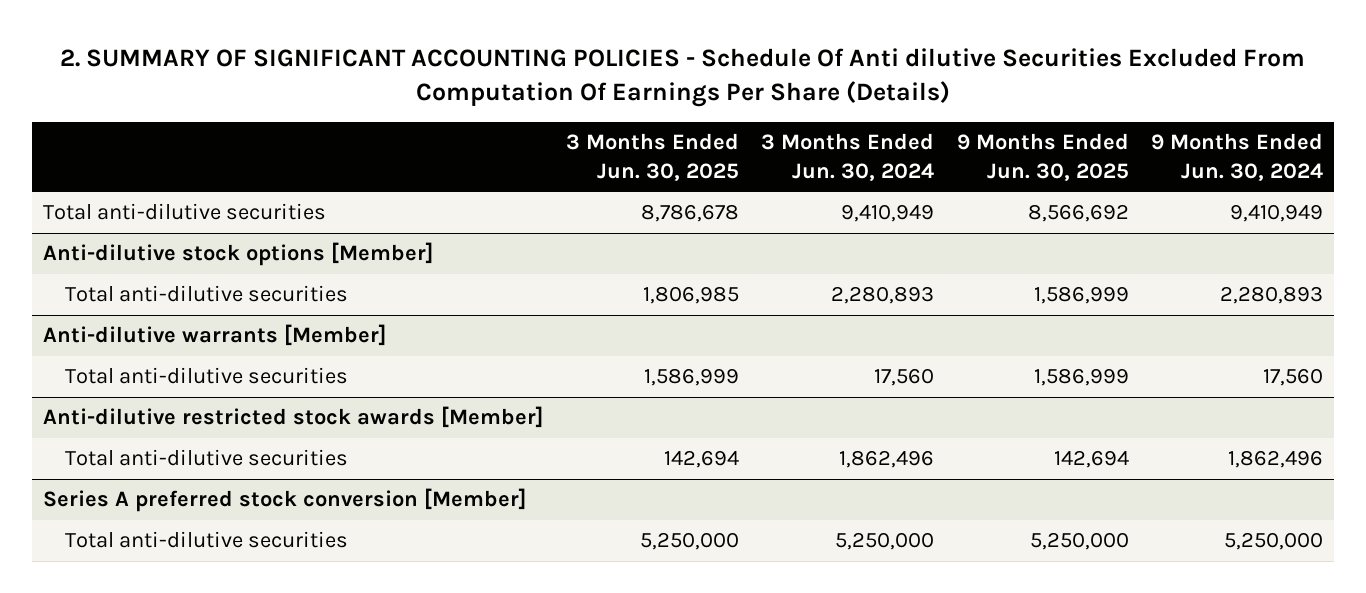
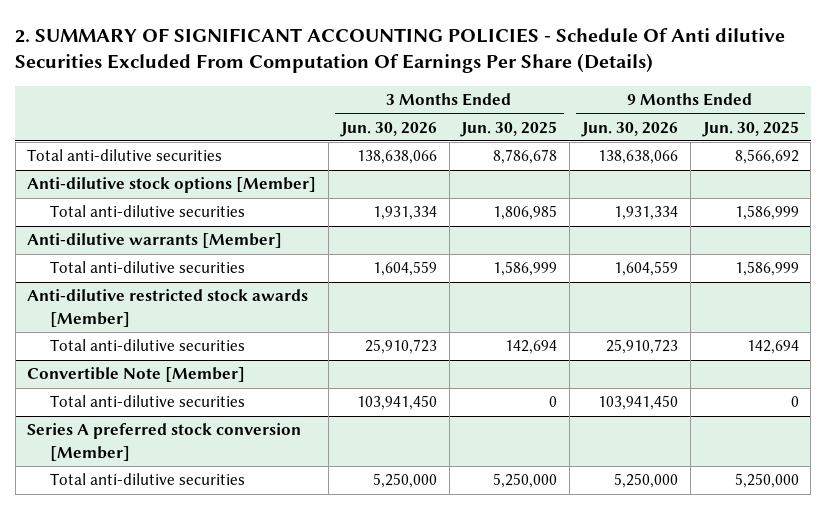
[761,133,935,181] 3 Months Ended Jun. 30, 2024 -> none
[1150,133,1323,181] 9 Months Ended Jun. 30, 2024 -> none
none -> [339,121,437,137] Jun. 30, 2026
none -> [580,121,678,137] Jun. 30, 2026
none -> [27,367,246,383] Convertible Note [Member]
none -> [49,395,245,408] Total anti-dilutive securities

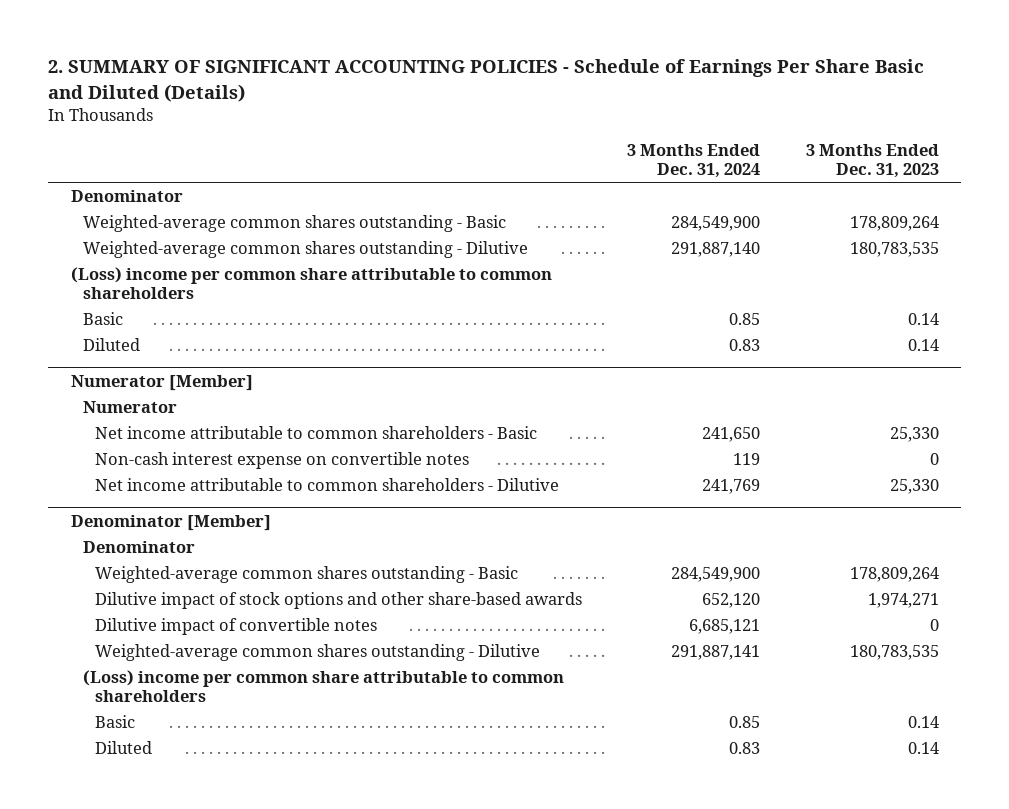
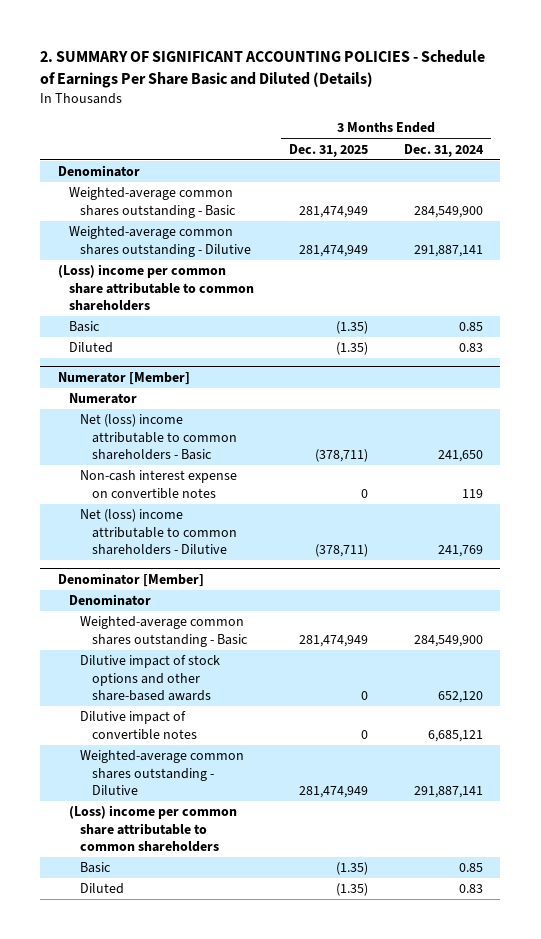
[805,143,939,179] 3 Months Ended Dec. 31, 2023 -> none
none -> [289,143,369,157] Dec. 31, 2025
[671,241,761,257] 291,887,140 -> [413,244,483,257] 291,887,141
[94,425,537,439] Net income attributable to common shareholders - Basic -> [80,414,237,461] Net (loss) income attributable to common shareholders - Basic
[94,477,559,491] Net income attributable to common shareholders - Dilutive -> [80,509,237,556] Net (loss) income attributable to common shareholders - Dilutive

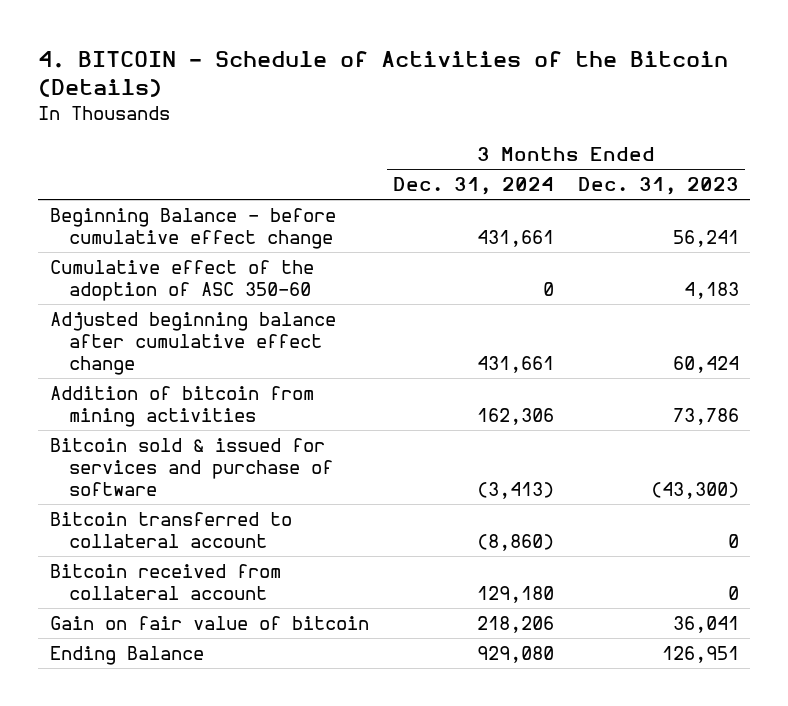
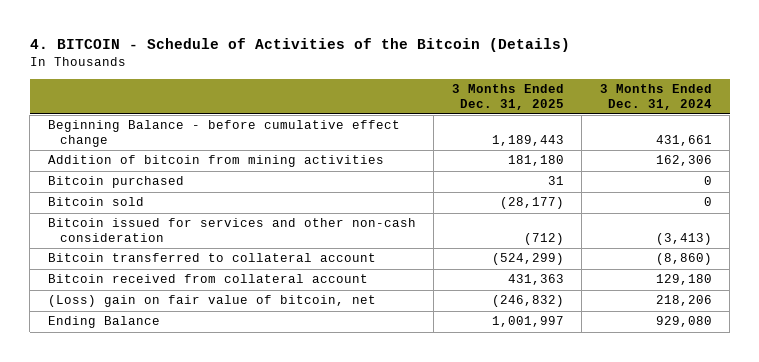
[577,177,739,196] Dec. 31, 2023 -> none
none -> [451,84,564,110] 3 Months Ended Dec. 31, 2025
[49,260,314,302] Cumulative effect of the adoption of ASC 350-60 -> none
[49,312,336,376] Adjusted beginning balance after cumulative effect change -> none
none -> [47,176,184,189] Bitcoin purchased
none -> [47,197,144,207] Bitcoin sold
[49,438,334,497] Bitcoin sold & issued for services and purchase of software -> [47,218,416,242] Bitcoin issued for services and other non-cash consideration
[49,616,369,631] Gain on fair value of bitcoin -> [47,295,376,308] (Loss) gain on fair value of bitcoin, net

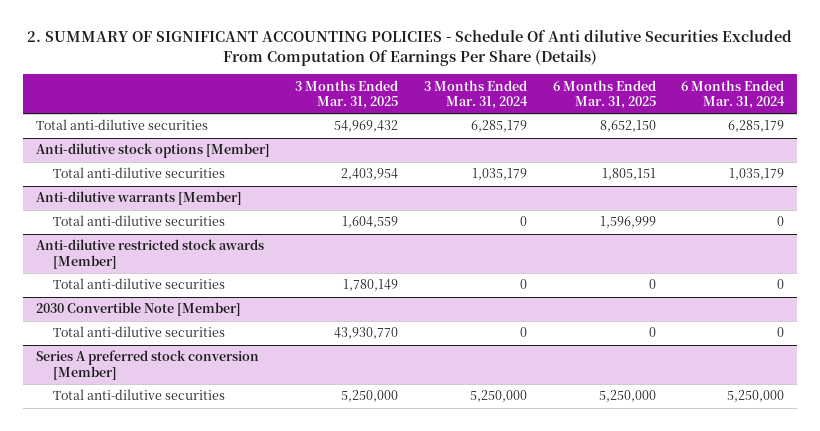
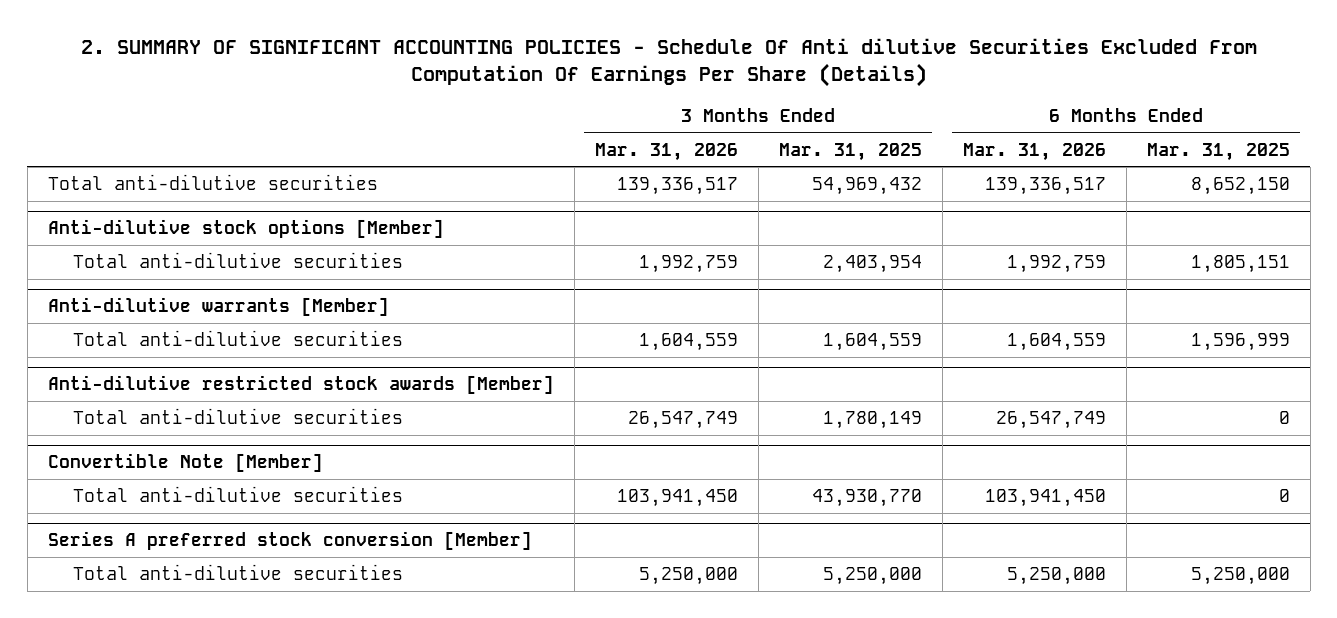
[424,79,529,109] 3 Months Ended Mar. 31, 2024 -> none
[681,79,786,109] 6 Months Ended Mar. 31, 2024 -> none
none -> [594,142,738,161] Mar. 31, 2026
none -> [962,142,1106,161] Mar. 31, 2026
[35,302,241,317] 2030 Convertible Note [Member] -> [47,453,323,473] Convertible Note [Member]

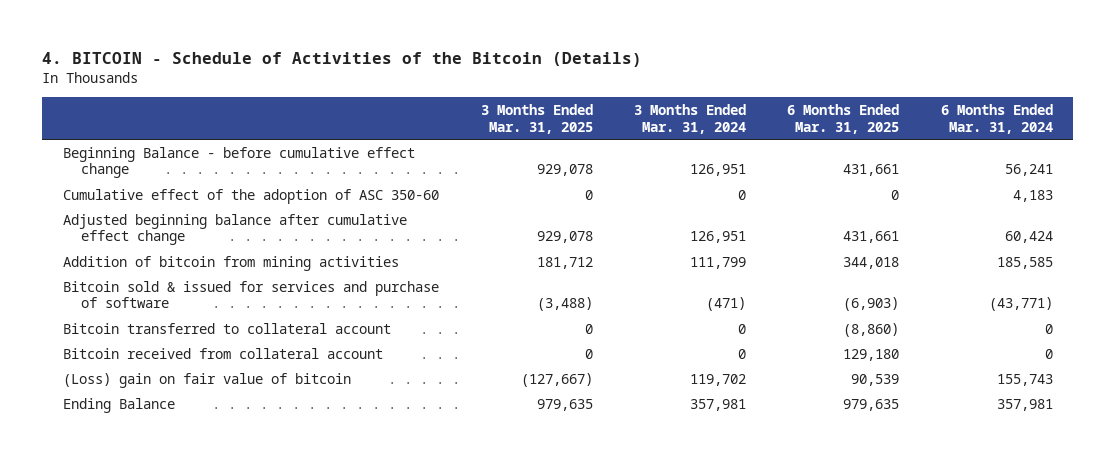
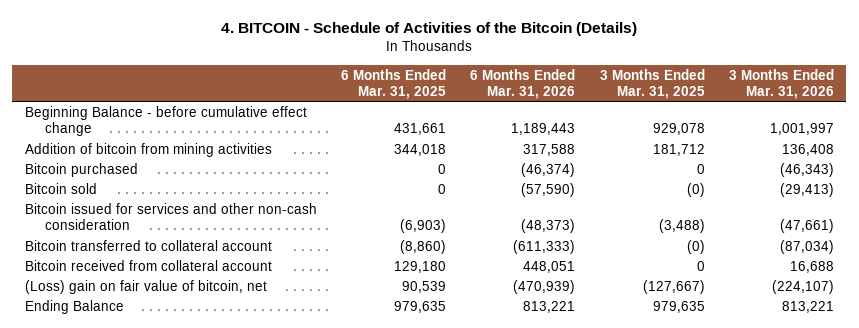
[633,103,746,134] 3 Months Ended Mar. 31, 2024 -> none
[940,103,1053,134] 6 Months Ended Mar. 31, 2024 -> none
none -> [470,68,576,99] 6 Months Ended Mar. 31, 2026
none -> [729,68,835,99] 3 Months Ended Mar. 31, 2026
[63,188,440,204] Cumulative effect of the adoption of ASC 350-60 -> none
[63,213,408,246] Adjusted beginning balance after cumulative effect change -> none
none -> [24,162,138,177] Bitcoin purchased
none -> [24,182,97,194] Bitcoin sold
[63,280,440,309] Bitcoin sold & issued for services and purchase of software -> [24,202,317,231] Bitcoin issued for services and other non-cash consideration
[584,323,593,334] 0 -> [686,239,705,254] (0)
[63,372,352,388] (Loss) gain on fair value of bitcoin -> [24,279,267,294] (Loss) gain on fair value of bitcoin, net

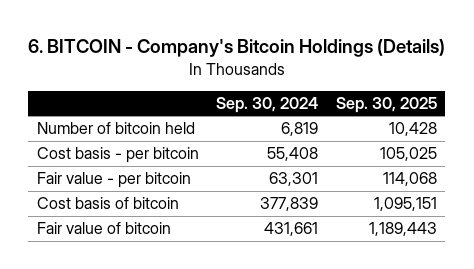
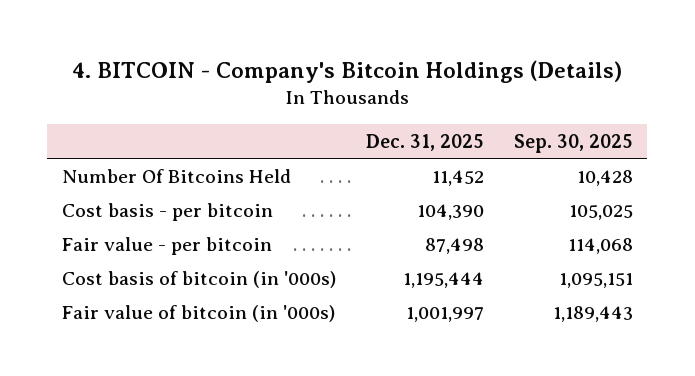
[27,39,445,58] 6. BITCOIN - Company's Bitcoin Holdings (Details) -> [72,59,623,83] 4. BITCOIN - Company's Bitcoin Holdings (Details)
[216,96,319,113] Sep. 30, 2024 -> none
none -> [365,133,484,151] Dec. 31, 2025
[37,122,196,135] Number of bitcoin held -> [62,168,292,183] Number Of Bitcoins Held
[37,197,180,210] Cost basis of bitcoin -> [62,270,337,288] Cost basis of bitcoin (in '000s)
[37,222,172,235] Fair value of bitcoin -> [62,304,336,322] Fair value of bitcoin (in '000s)

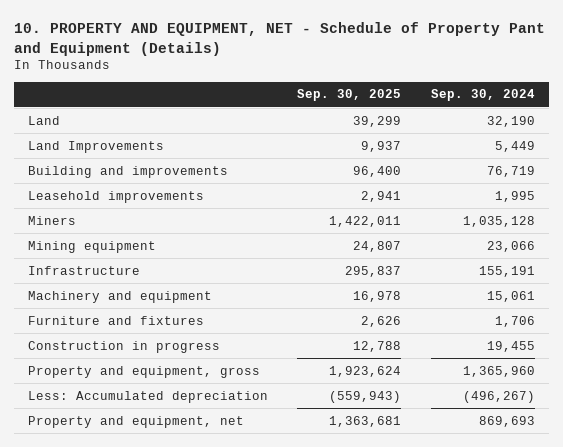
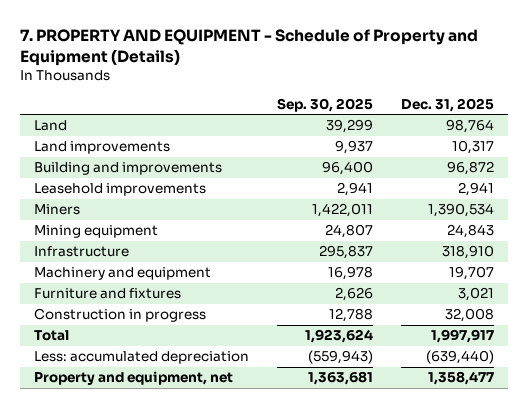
[13,22,545,56] 10. PROPERTY AND EQUIPMENT, NET - Schedule of Property Pant and Equipment (Details) -> [19,28,478,66] 7. PROPERTY AND EQUIPMENT - Schedule of Property and Equipment (Details)
[430,89,535,102] Sep. 30, 2024 -> none
none -> [400,97,494,112] Dec. 31, 2025
[28,140,165,153] Land Improvements -> [33,141,170,155] Land improvements
[28,365,261,378] Property and equipment, gross -> [33,330,69,342] Total
[28,390,269,403] Less: Accumulated depreciation -> [33,351,249,365] Less: accumulated depreciation

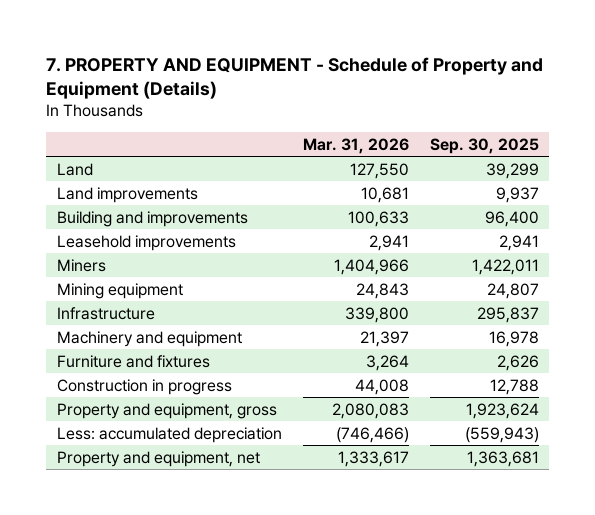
[400,97,494,112] Dec. 31, 2025 -> none
none -> [302,137,409,154] Mar. 31, 2026
[33,330,69,342] Total -> [56,402,277,419] Property and equipment, gross

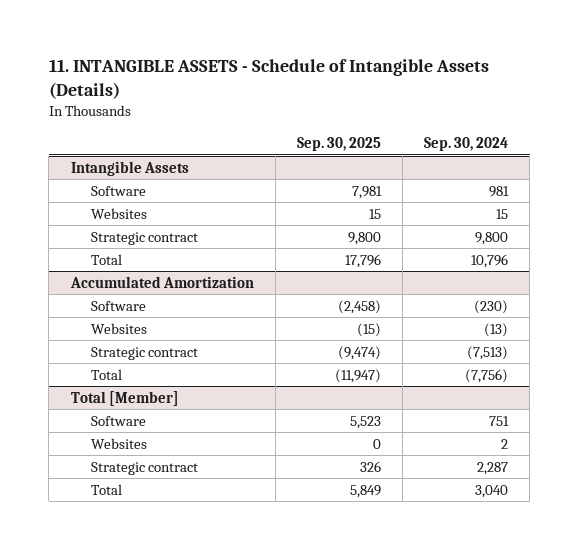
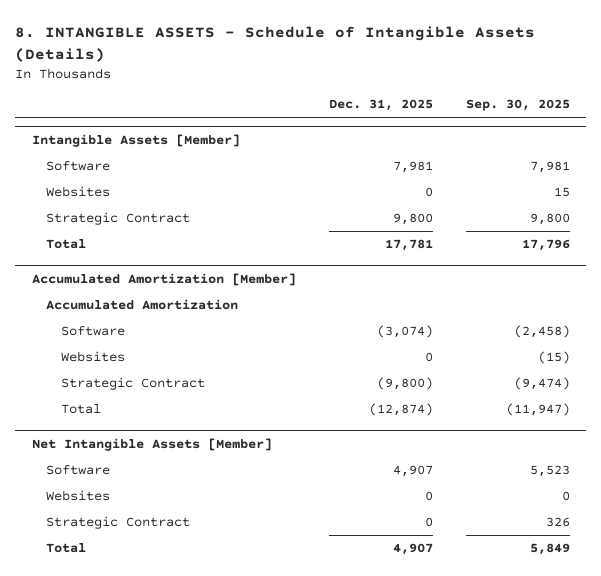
[48,59,489,99] 11. INTANGIBLE ASSETS - Schedule of Intangible Assets (Details) -> [15,25,536,62] 8. INTANGIBLE ASSETS - Schedule of Intangible Assets (Details)
[424,137,509,152] Sep. 30, 2024 -> none
none -> [328,99,433,112] Dec. 31, 2025
[70,160,189,176] Intangible Assets -> [31,133,240,147] Intangible Assets [Member]
[91,231,199,245] Strategic contract -> [46,211,191,225] Strategic Contract
[69,275,254,288] Accumulated Amortization -> [31,272,296,286] Accumulated Amortization [Member]
none -> [46,298,239,310] Accumulated Amortization
[91,346,199,360] Strategic contract -> [60,376,205,390] Strategic Contract
[70,390,179,406] Total [Member] -> none
none -> [31,437,272,451] Net Intangible Assets [Member]
[91,461,199,475] Strategic contract -> [46,515,191,529] Strategic Contract

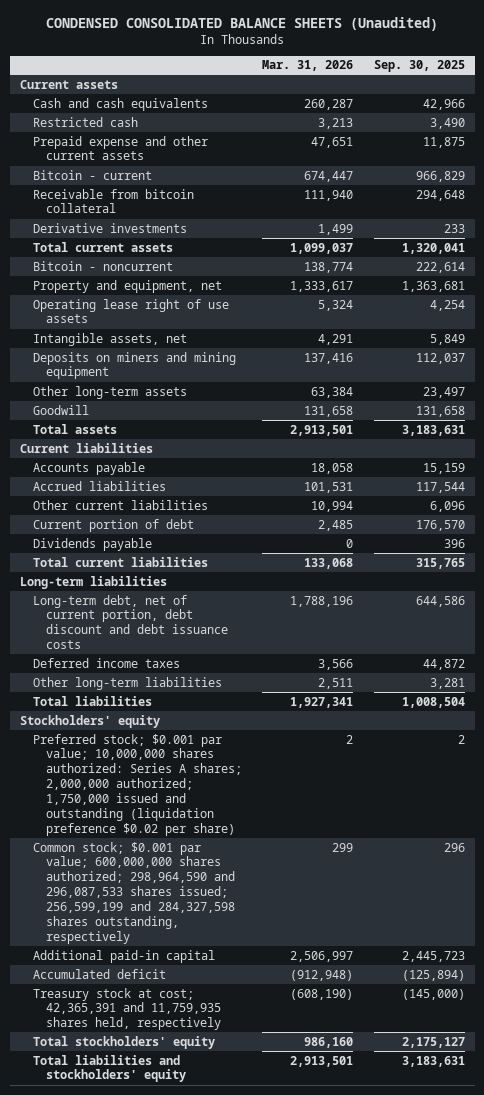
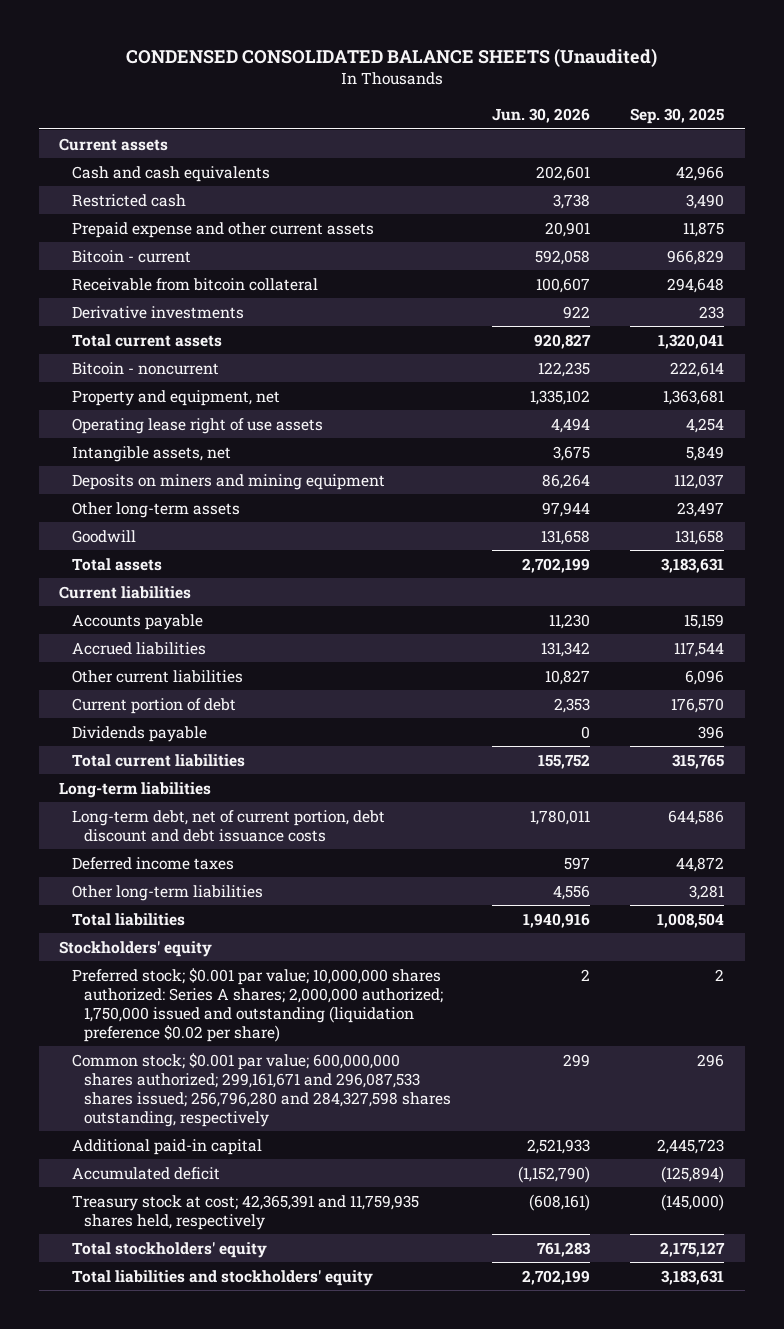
[262,60,354,72] Mar. 31, 2026 -> none
none -> [491,108,590,124] Jun. 30, 2026
[32,841,235,944] Common stock; $0.001 par value; 600,000,000 shares authorized; 298,964,590 and 296,087,533 shares issued; 256,599,199 and 284,327,598 shares outstanding, respectively -> [71,1052,451,1127] Common stock; $0.001 par value; 600,000,000 shares authorized; 299,161,671 and 296,087,533 shares issued; 256,796,280 and 284,327,598 shares outstanding, respectively

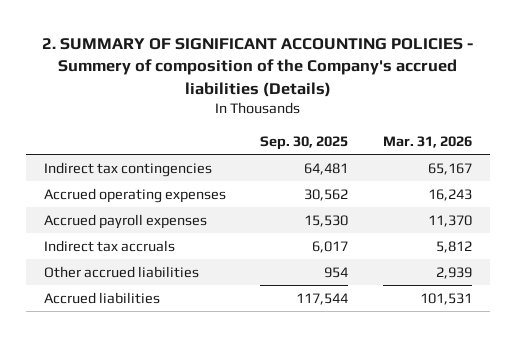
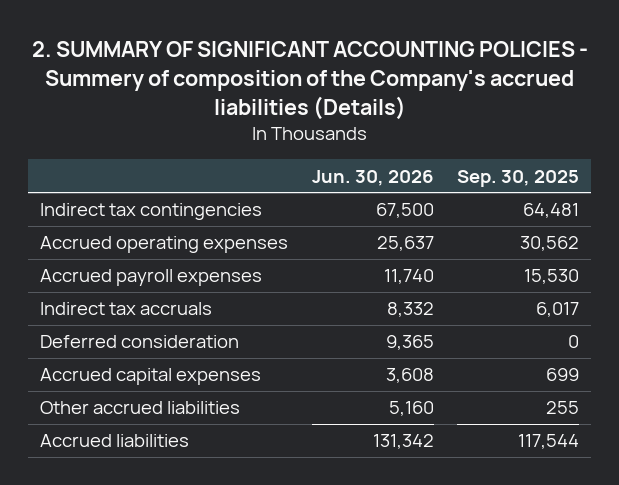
[383,135,473,148] Mar. 31, 2026 -> none
none -> [311,169,434,186] Jun. 30, 2026
none -> [39,335,239,349] Deferred consideration
none -> [39,368,261,386] Accrued capital expenses
[324,266,349,278] 954 -> [546,401,580,415] 255

